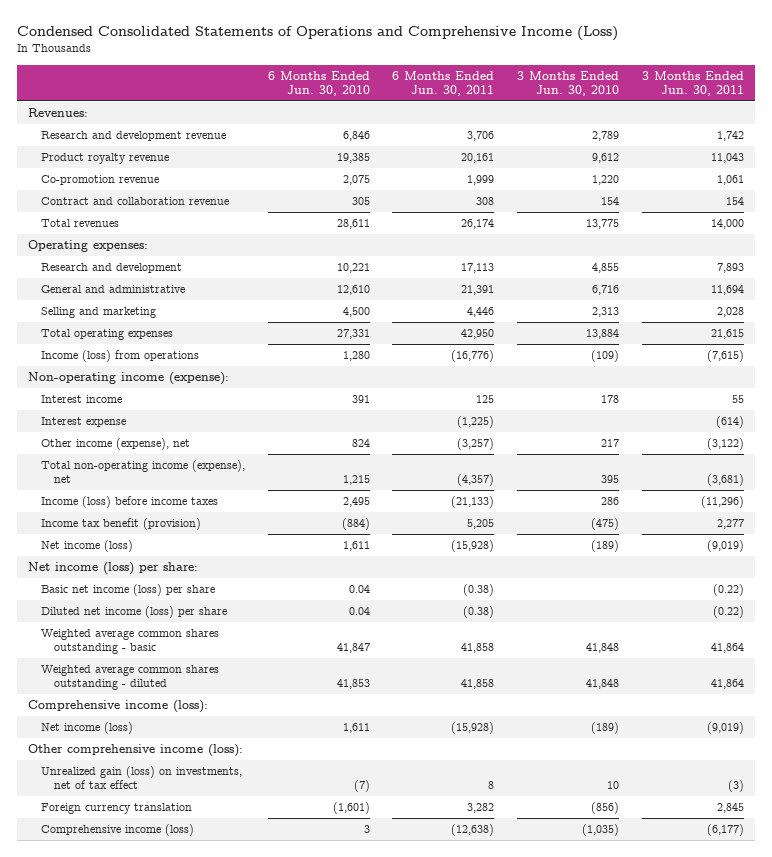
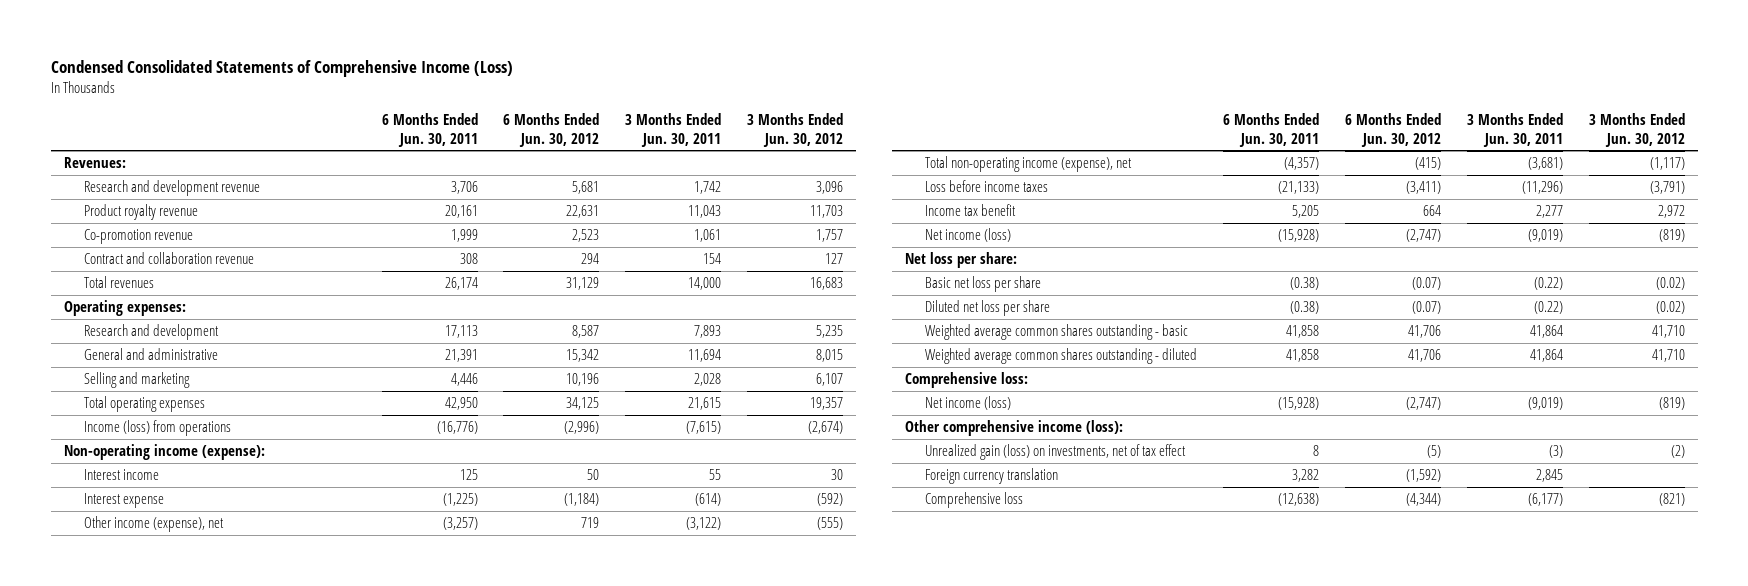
[16,25,618,41] Condensed Consolidated Statements of Operations and Comprehensive Income (Loss) -> [50,60,513,78] Condensed Consolidated Statements of Comprehensive Income (Loss)
[267,70,370,97] 6 Months Ended Jun. 30, 2010 -> none
[517,70,620,97] 3 Months Ended Jun. 30, 2010 -> none
none -> [503,112,600,147] 6 Months Ended Jun. 30, 2012
none -> [747,112,844,147] 3 Months Ended Jun. 30, 2012
[41,496,219,509] Income (loss) before income taxes -> [925,180,1049,193] Loss before income taxes
[41,518,202,531] Income tax benefit (provision) -> [925,204,1017,217] Income tax benefit
[28,562,199,576] Net income (loss) per share: -> [905,252,1018,269] Net loss per share:
[41,584,216,597] Basic net income (loss) per share -> [925,276,1042,293] Basic net loss per share
[41,606,228,619] Diluted net income (loss) per share -> [925,300,1051,317] Diluted net loss per share
[28,700,209,714] Comprehensive income (loss): -> [905,372,1029,389] Comprehensive loss:
[41,824,195,837] Comprehensive income (loss) -> [925,492,1024,509] Comprehensive loss

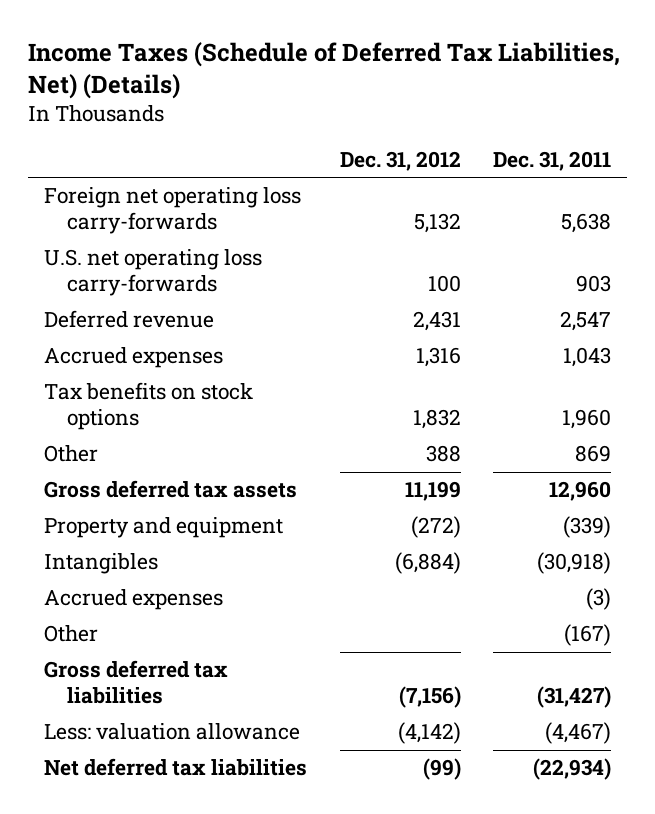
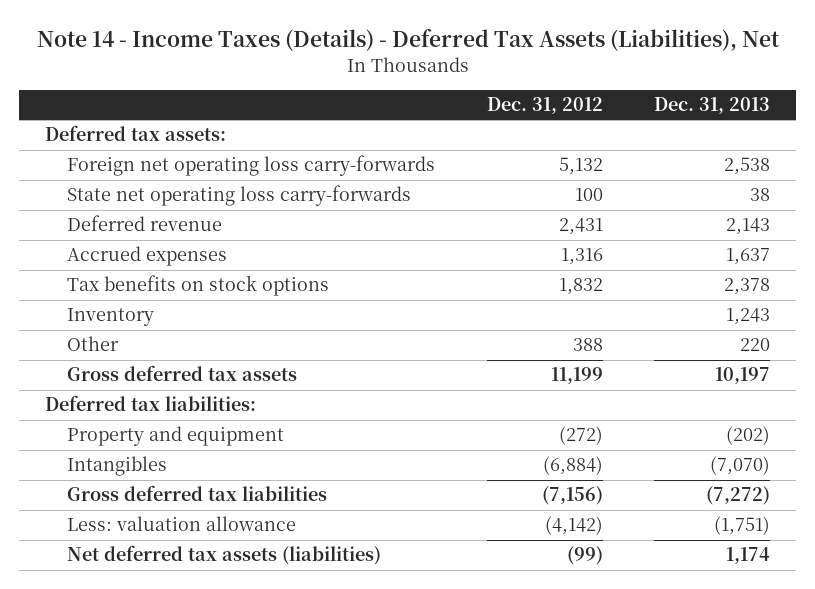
[28,41,621,99] Income Taxes (Schedule of Deferred Tax Liabilities, Net) (Details) -> [36,29,780,52] Note 14 - Income Taxes (Details) - Deferred Tax Assets (Liabilities), Net
[492,150,611,171] Dec. 31, 2011 -> none
none -> [654,97,771,115] Dec. 31, 2013
none -> [44,125,226,142] Deferred tax assets:
[44,249,263,297] U.S. net operating loss carry-forwards -> [67,185,412,207] State net operating loss carry-forwards
none -> [67,308,155,327] Inventory
none -> [44,395,256,412] Deferred tax liabilities:
[44,589,224,611] Accrued expenses -> none
[44,625,99,643] Other -> none
[44,758,308,777] Net deferred tax liabilities -> [67,545,382,566] Net deferred tax assets (liabilities)

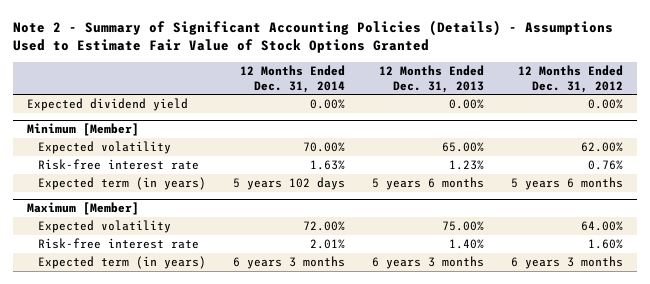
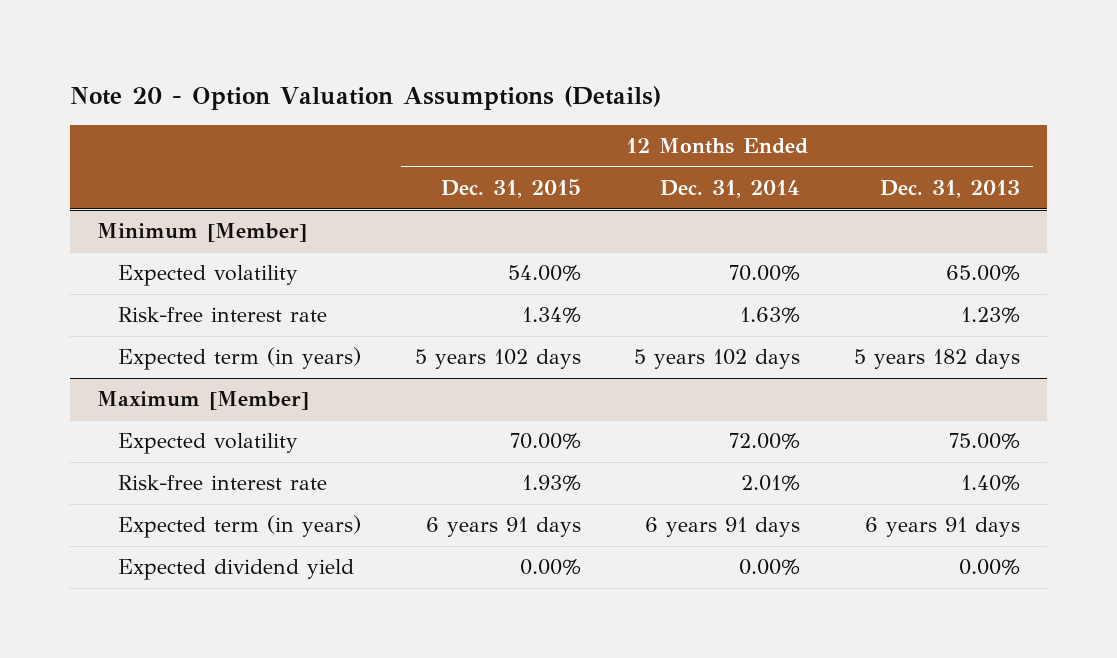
[13,19,614,54] Note 2 - Summary of Significant Accounting Policies (Details) - Assumptions Used to Estimate Fair Value of Stock Options Granted -> [70,85,662,110] Note 20 - Option Valuation Assumptions (Details)
[518,65,624,93] 12 Months Ended Dec. 31, 2012 -> none
none -> [440,179,581,199] Dec. 31, 2015
[26,98,188,112] Expected dividend yield -> none
[372,177,485,191] 5 years 6 months -> [853,349,1020,370] 5 years 182 days
[233,256,346,270] 6 years 3 months -> [645,517,801,538] 6 years 91 days
[372,256,485,270] 6 years 3 months -> [864,517,1020,538] 6 years 91 days
none -> [118,559,355,581] Expected dividend yield

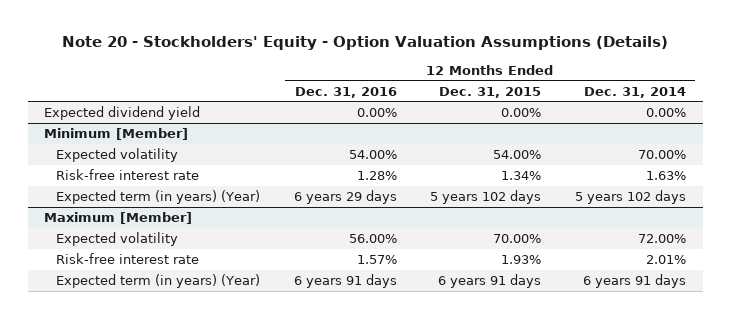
[70,85,662,110] Note 20 - Option Valuation Assumptions (Details) -> [62,36,669,51] Note 20 - Stockholders' Equity - Option Valuation Assumptions (Details)
[879,180,1020,199] Dec. 31, 2013 -> none
none -> [294,86,397,98] Dec. 31, 2016
none -> [44,106,201,121] Expected dividend yield
[118,347,362,371] Expected term (in years) -> [55,190,260,205] Expected term (in years) (Year)
[118,559,355,581] Expected dividend yield -> none
[118,515,362,539] Expected term (in years) -> [55,274,260,289] Expected term (in years) (Year)

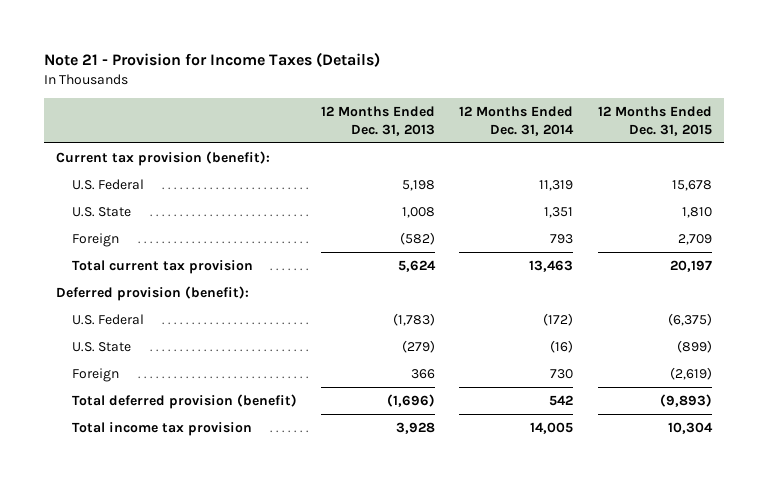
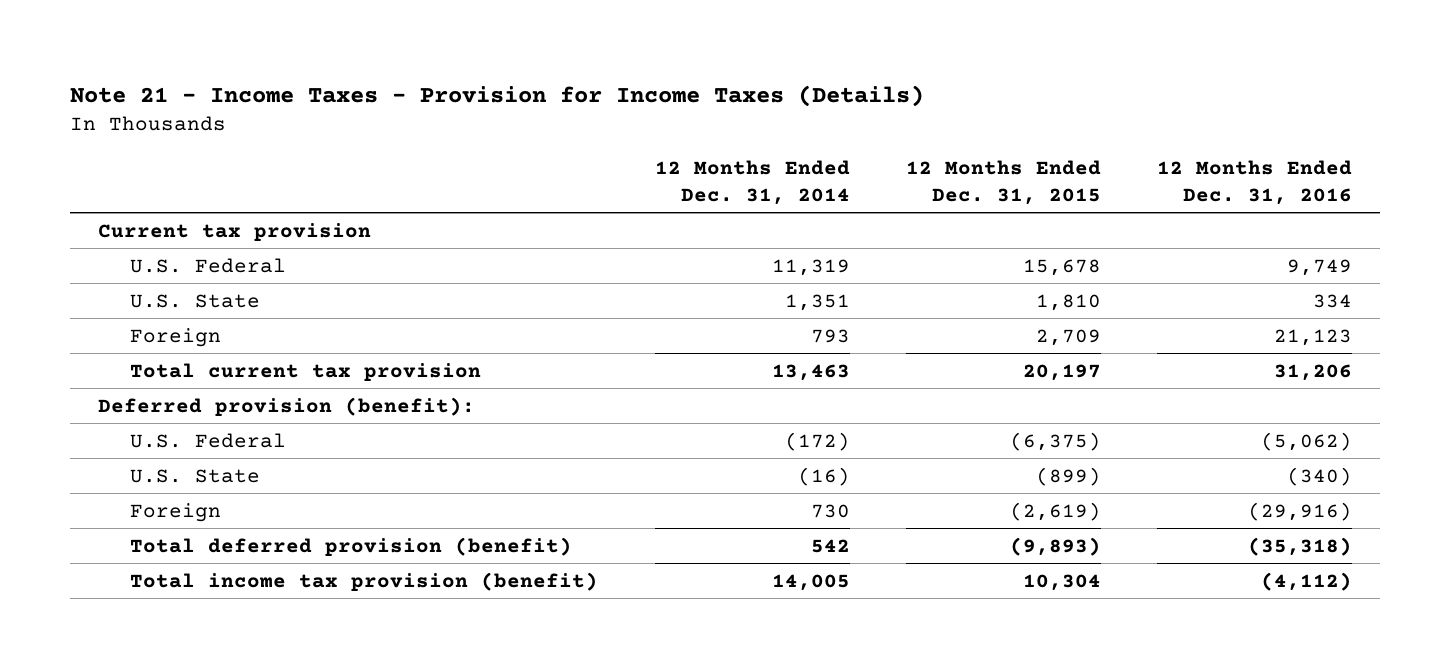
[43,52,380,68] Note 21 - Provision for Income Taxes (Details) -> [69,84,924,107] Note 21 - Income Taxes - Provision for Income Taxes (Details)
[321,106,436,136] 12 Months Ended Dec. 31, 2013 -> none
none -> [1157,160,1353,205] 12 Months Ended Dec. 31, 2016
[55,150,270,166] Current tax provision (benefit): -> [97,222,371,241] Current tax provision
[71,421,252,436] Total income tax provision -> [130,571,599,591] Total income tax provision (benefit)

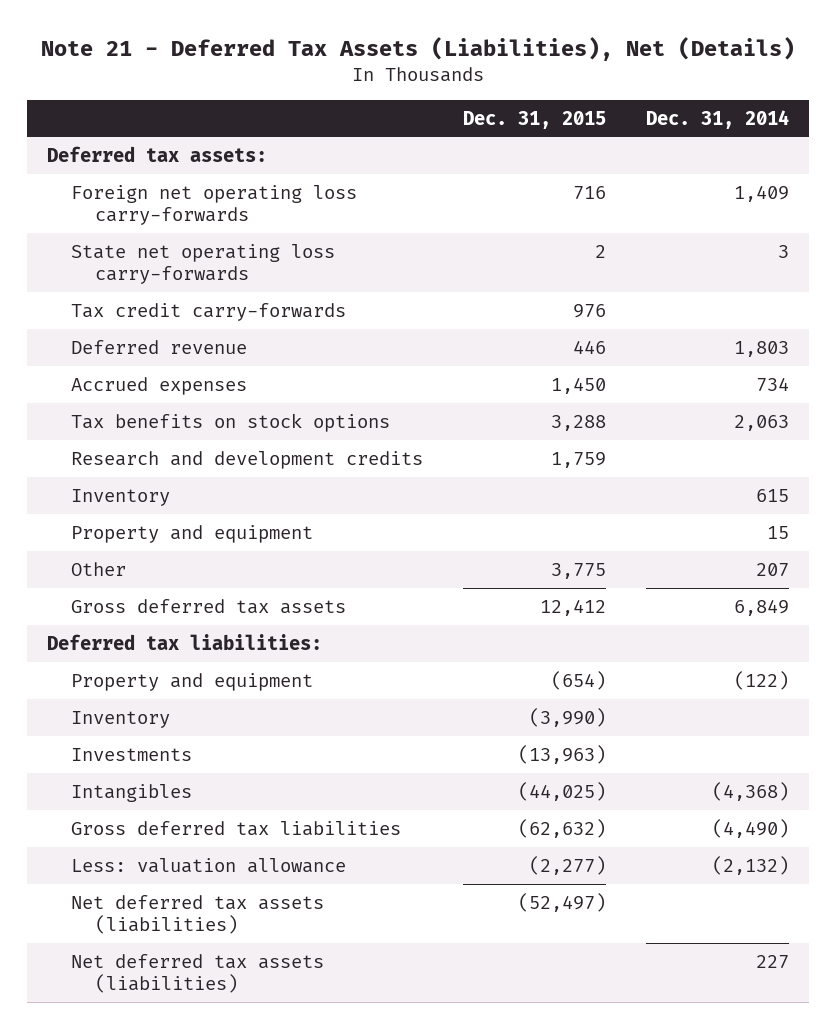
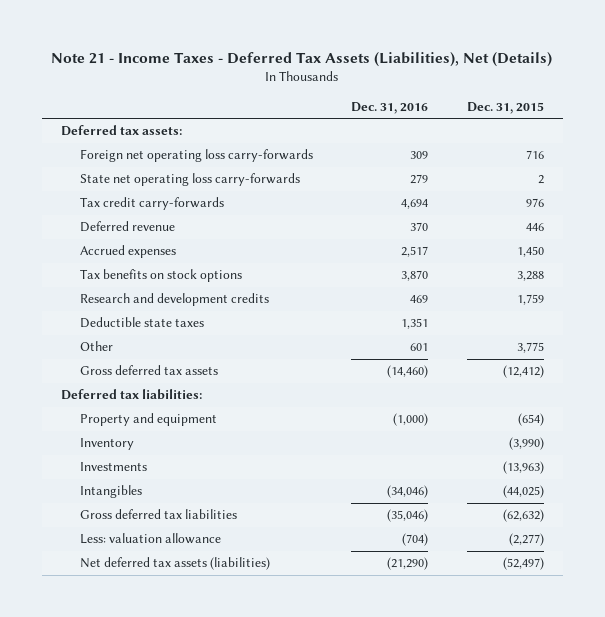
[41,36,796,61] Note 21 - Deferred Tax Assets (Liabilities), Net (Details) -> [51,51,553,67] Note 21 - Income Taxes - Deferred Tax Assets (Liabilities), Net (Details)
[646,109,790,129] Dec. 31, 2014 -> none
none -> [351,102,429,115] Dec. 31, 2016
[70,488,170,506] Inventory -> none
[70,524,313,543] Property and equipment -> none
none -> [79,317,204,329] Deductible state taxes
[540,598,607,616] 12,412 -> [502,365,544,379] (12,412)
[70,953,324,994] Net deferred tax assets (liabilities) -> none

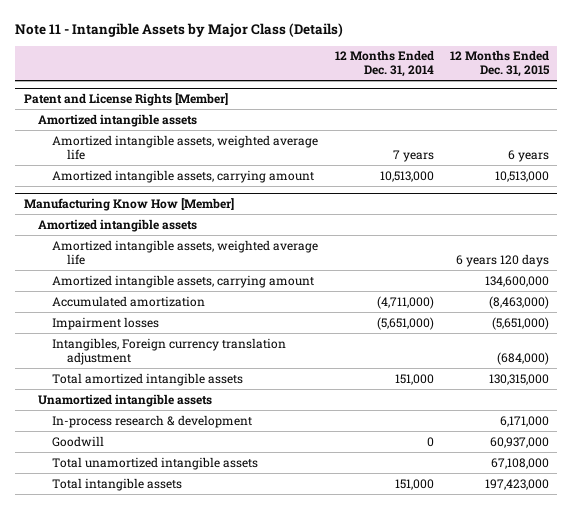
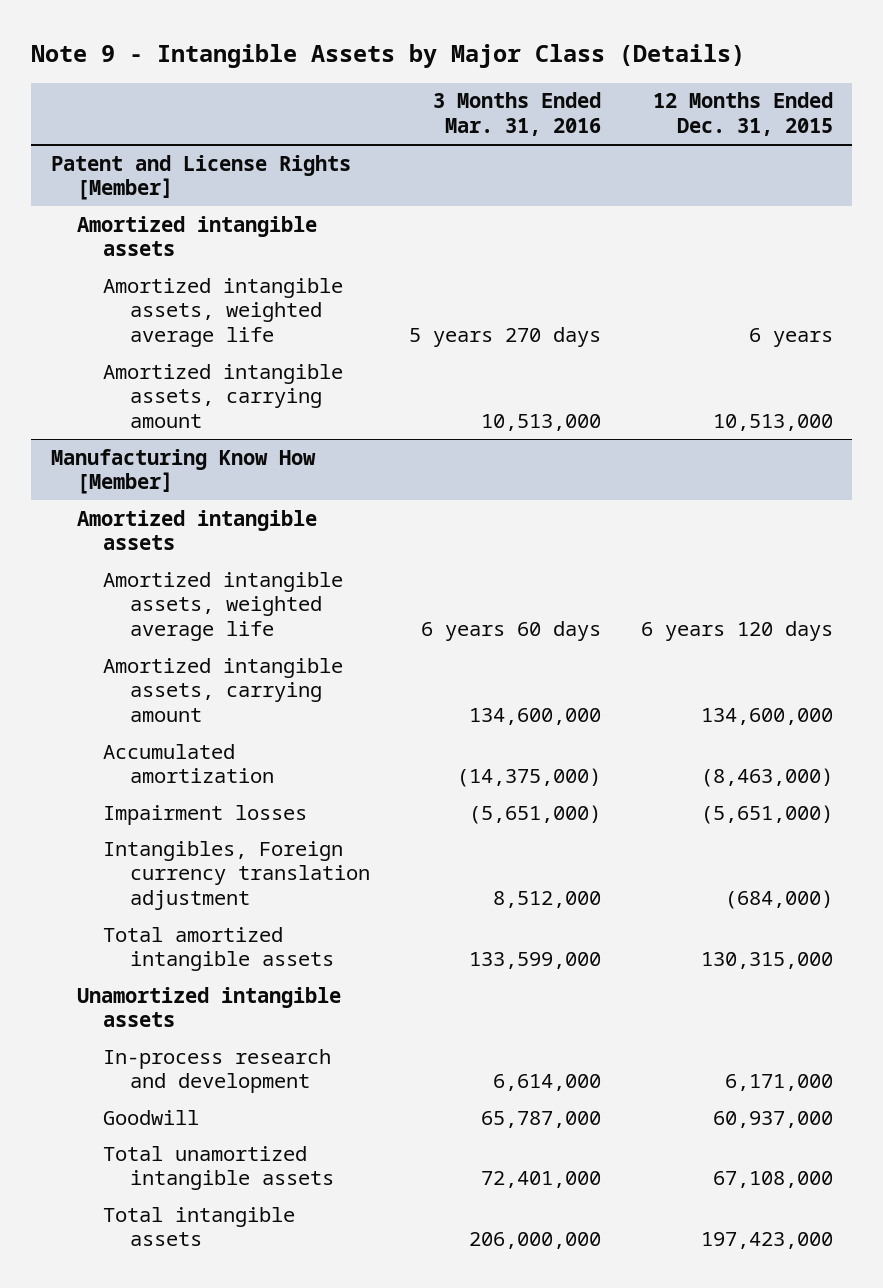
[15,22,344,37] Note 11 - Intangible Assets by Major Class (Details) -> [30,44,745,69] Note 9 - Intangible Assets by Major Class (Details)
[334,50,434,78] 12 Months Ended Dec. 31, 2014 -> none
none -> [433,92,602,137] 3 Months Ended Mar. 31, 2016
[52,414,253,428] In-process research & development -> [103,1048,332,1094] In-process research and development

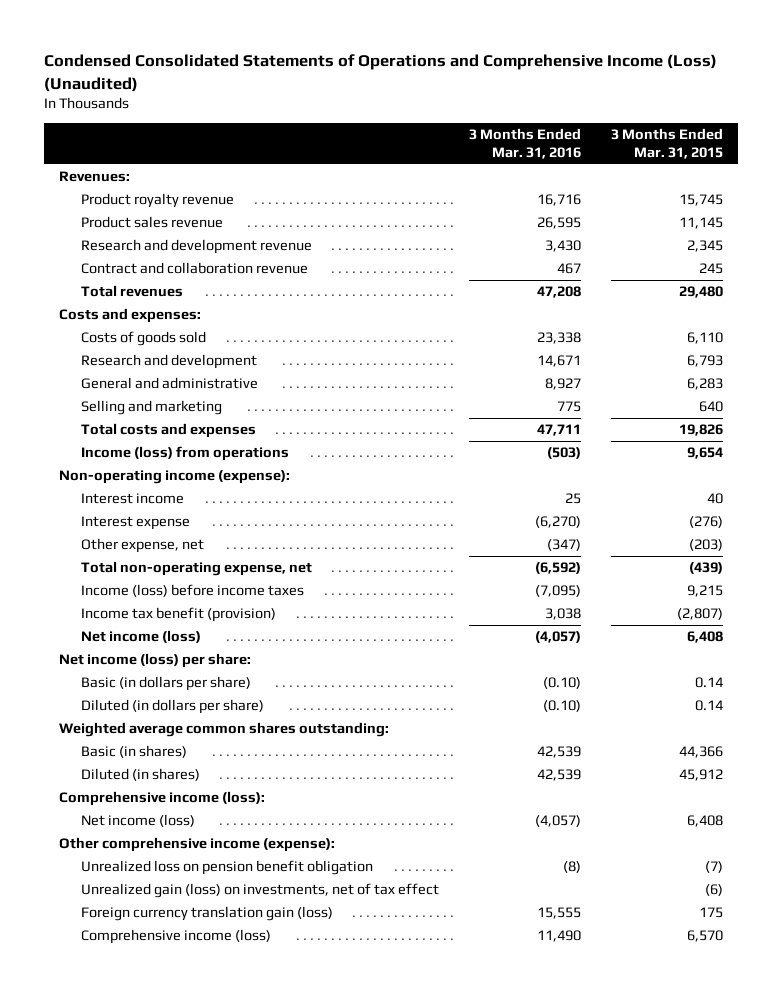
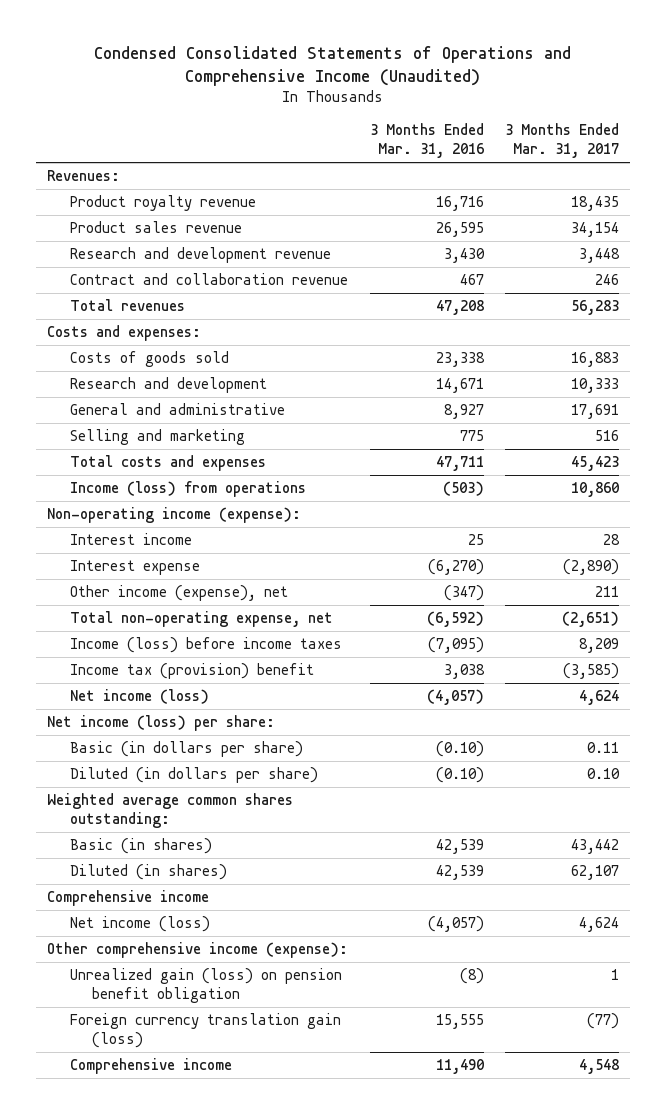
[43,54,717,92] Condensed Consolidated Statements of Operations and Comprehensive Income (Loss) (Unaudited) -> [94,46,572,87] Condensed Consolidated Statements of Operations and Comprehensive Income (Unaudited)
[611,127,724,159] 3 Months Ended Mar. 31, 2015 -> none
none -> [505,123,620,159] 3 Months Ended Mar. 31, 2017
[80,538,204,554] Other expense, net -> [69,585,288,602] Other income (expense), net
[80,607,276,623] Income tax benefit (provision) -> [69,663,314,680] Income tax (provision) benefit
[58,791,265,807] Comprehensive income (loss): -> [46,890,209,907] Comprehensive income
[80,883,439,899] Unrealized gain (loss) on investments, net of tax effect -> none
[80,860,373,876] Unrealized loss on pension benefit obligation -> [69,968,342,1004] Unrealized gain (loss) on pension benefit obligation
[80,929,271,945] Comprehensive income (loss) -> [69,1058,232,1075] Comprehensive income

